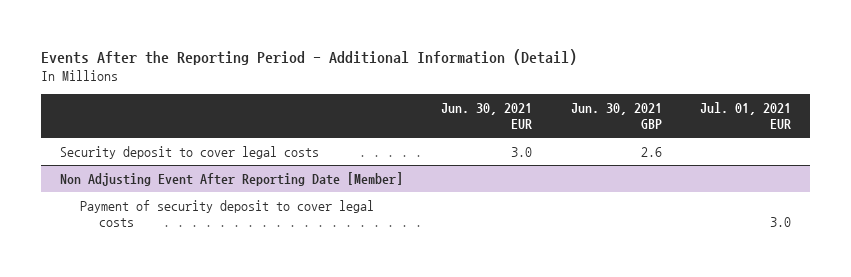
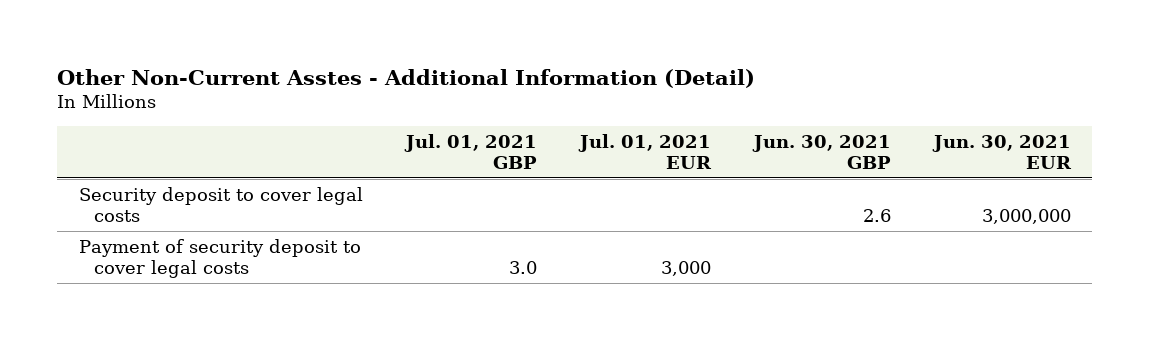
[40,48,577,65] Events After the Reporting Period - Additional Information (Detail) -> [57,68,756,88] Other Non-Current Asstes - Additional Information (Detail)
none -> [403,133,537,169] Jul. 01, 2021 GBP
[60,171,404,186] Non Adjusting Event After Reporting Date [Member] -> none
[79,199,374,228] Payment of security deposit to cover legal costs -> none
[511,146,533,157] 3.0 -> [981,208,1071,224] 3,000,000
none -> [78,238,361,278] Payment of security deposit to cover legal costs

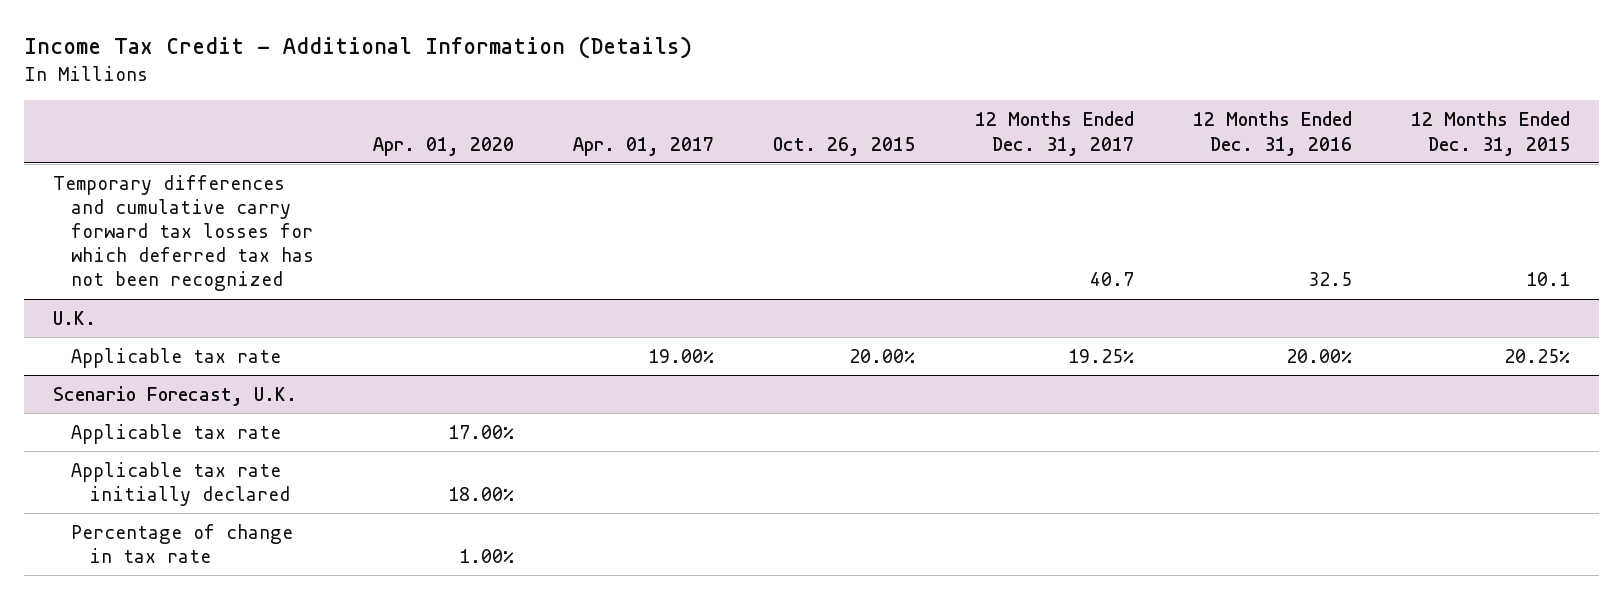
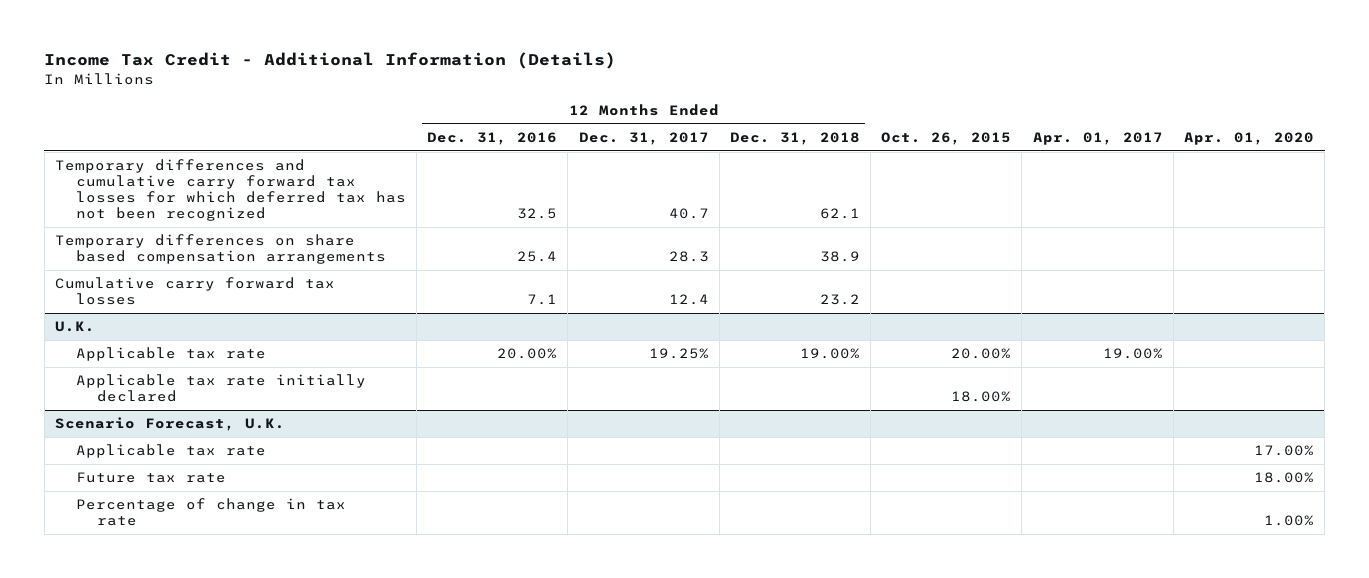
[1410,111,1570,156] 12 Months Ended Dec. 31, 2015 -> none
none -> [729,132,860,146] Dec. 31, 2018
none -> [55,234,386,265] Temporary differences on share based compensation arrangements
none -> [55,277,336,306] Cumulative carry forward tax losses
none -> [75,374,366,403] Applicable tax rate initially declared
[71,461,290,507] Applicable tax rate initially declared -> none
none -> [75,472,226,484] Future tax rate

